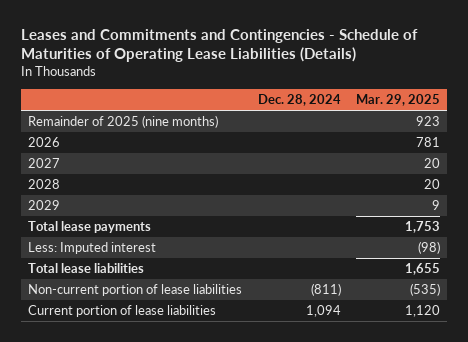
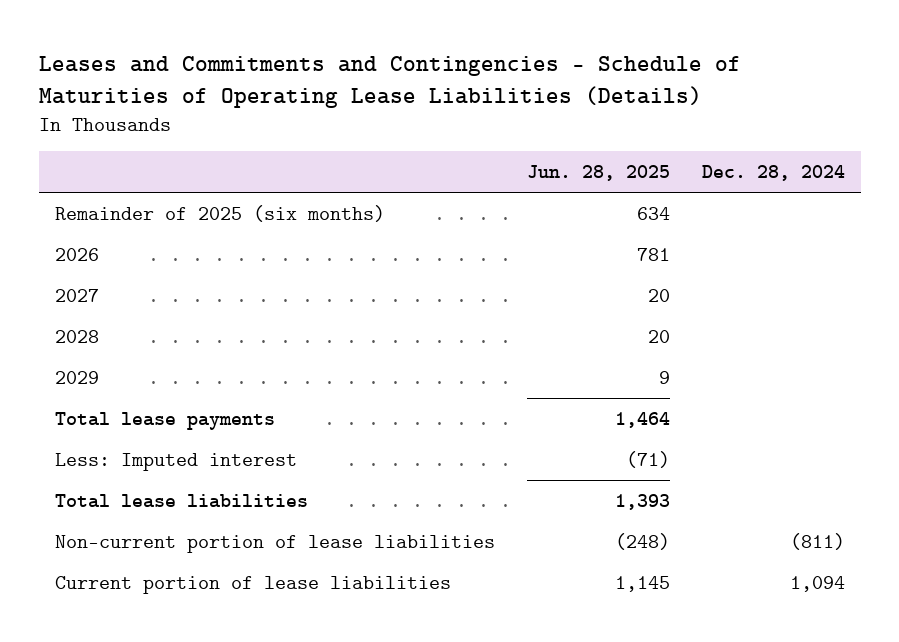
[355,93,440,106] Mar. 29, 2025 -> none
none -> [526,165,670,182] Jun. 28, 2025
[28,115,219,129] Remainder of 2025 (nine months) -> [54,204,385,222] Remainder of 2025 (six months)

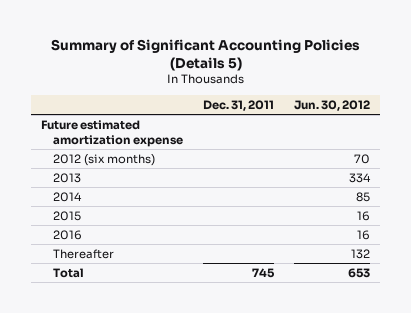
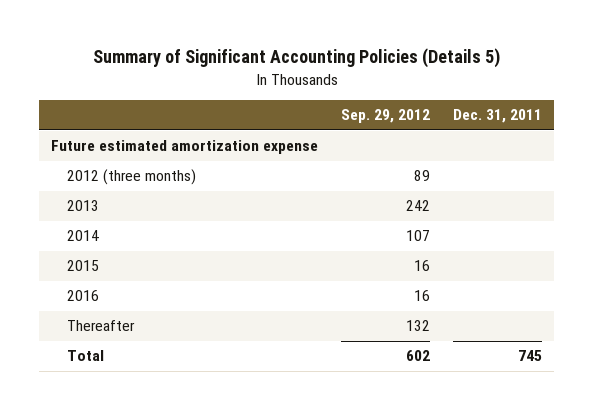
[293,99,370,111] Jun. 30, 2012 -> none
none -> [341,109,431,124] Sep. 29, 2012
[53,153,156,166] 2012 (six months) -> [67,169,197,186] 2012 (three months)

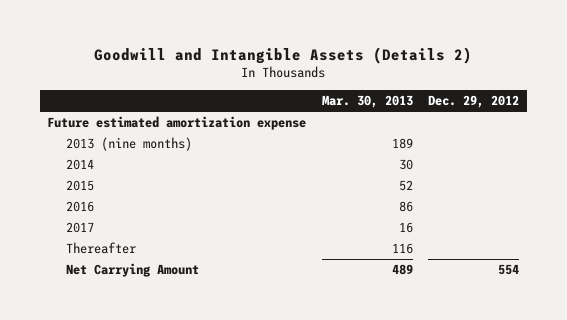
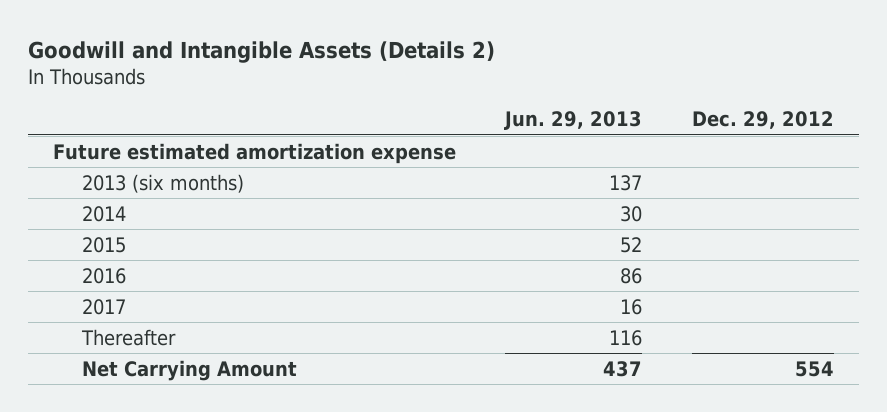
[321,94,413,108] Mar. 30, 2013 -> none
none -> [504,111,643,131] Jun. 29, 2013
[65,137,192,152] 2013 (nine months) -> [81,173,244,193] 2013 (six months)

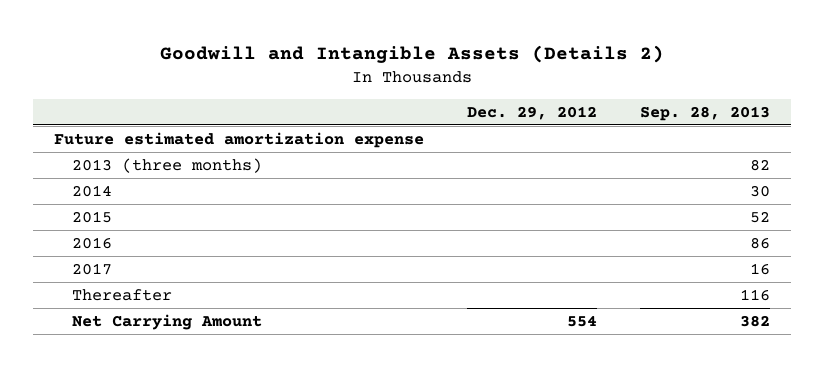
[504,111,643,131] Jun. 29, 2013 -> none
none -> [639,105,770,121] Sep. 28, 2013
[81,173,244,193] 2013 (six months) -> [71,157,262,173] 2013 (three months)

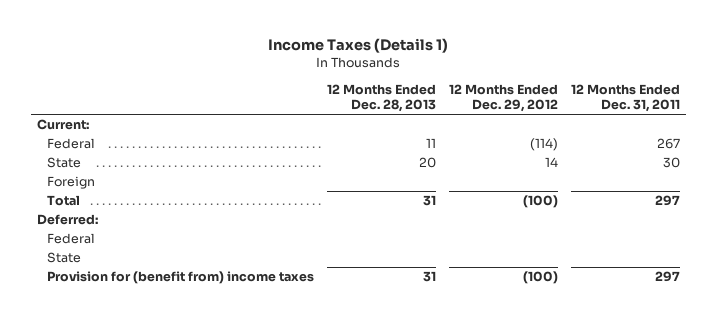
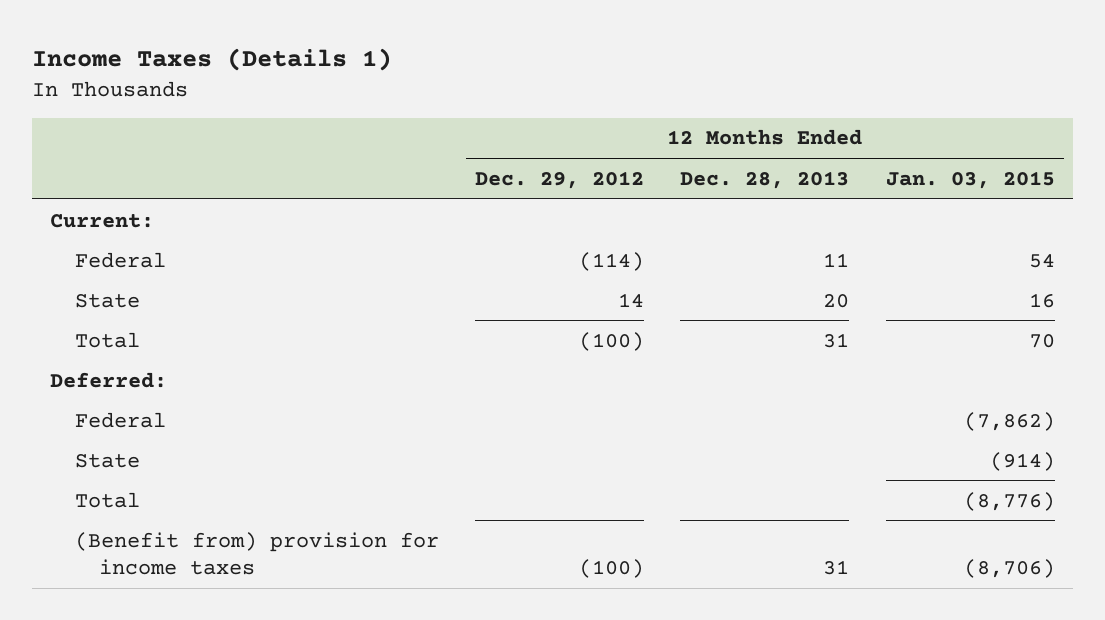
[570,84,680,113] 12 Months Ended Dec. 31, 2011 -> none
none -> [885,170,1055,189] Jan. 03, 2015
[47,176,96,190] Foreign -> none
none -> [74,491,140,508] Total
[47,271,315,285] Provision for (benefit from) income taxes -> [74,531,439,575] (Benefit from) provision for income taxes

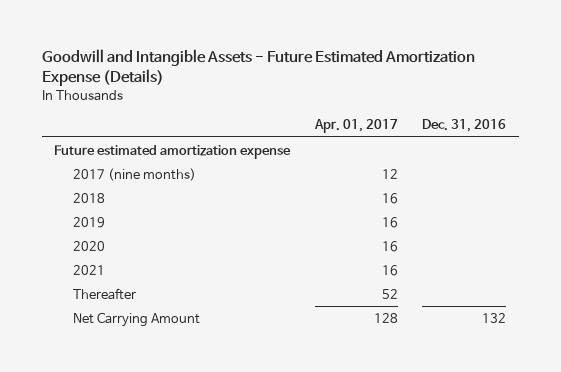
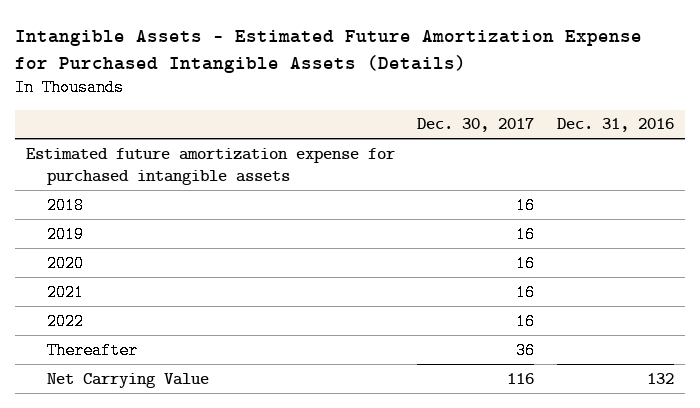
[42,49,476,87] Goodwill and Intangible Assets - Future Estimated Amortization Expense (Details) -> [14,29,642,73] Intangible Assets - Estimated Future Amortization Expense for Purchased Intangible Assets (Details)
[313,119,398,134] Apr. 01, 2017 -> none
none -> [417,118,535,133] Dec. 30, 2017
[72,167,196,181] 2017 (nine months) -> none
[54,144,292,159] Future estimated amortization expense -> [26,147,396,185] Estimated future amortization expense for purchased intangible assets
none -> [47,312,85,330] 2022
[72,311,200,327] Net Carrying Amount -> [47,372,210,388] Net Carrying Value

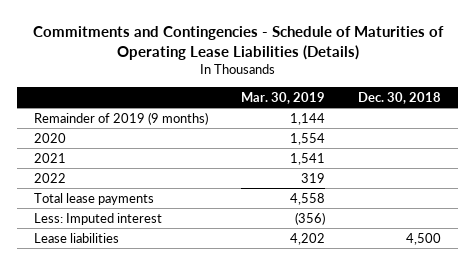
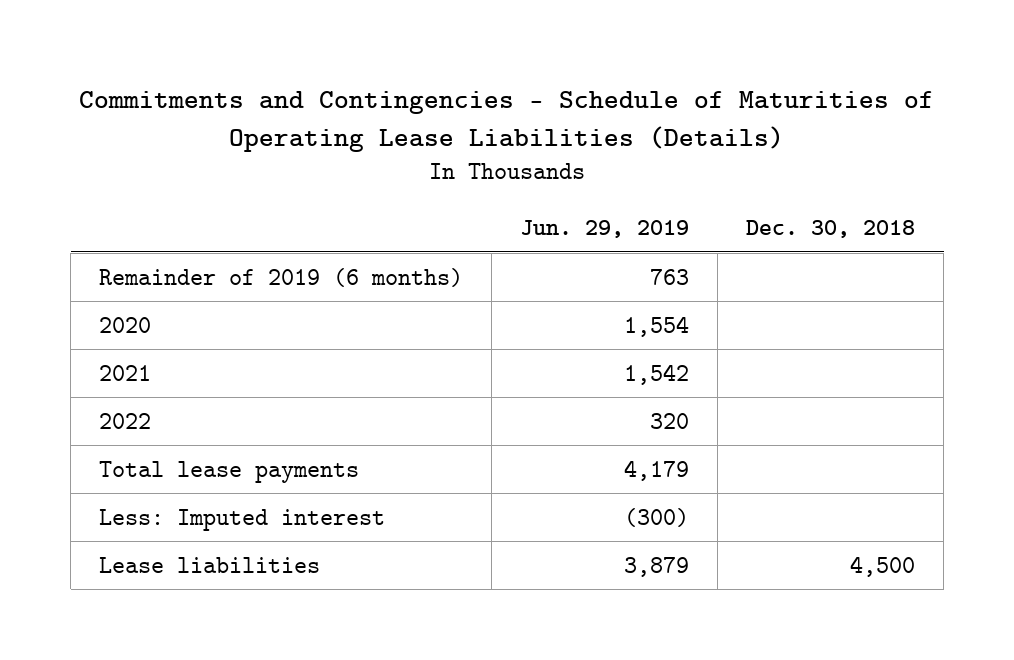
[241,91,326,104] Mar. 30, 2019 -> none
none -> [520,220,690,239] Jun. 29, 2019
[33,111,208,125] Remainder of 2019 (9 months) -> [99,267,464,287] Remainder of 2019 (6 months)

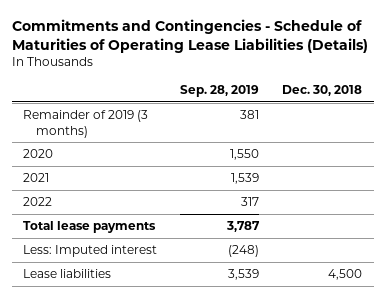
[520,220,690,239] Jun. 29, 2019 -> none
none -> [180,85,260,98] Sep. 28, 2019
[99,267,464,287] Remainder of 2019 (6 months) -> [23,110,149,138] Remainder of 2019 (3 months)

